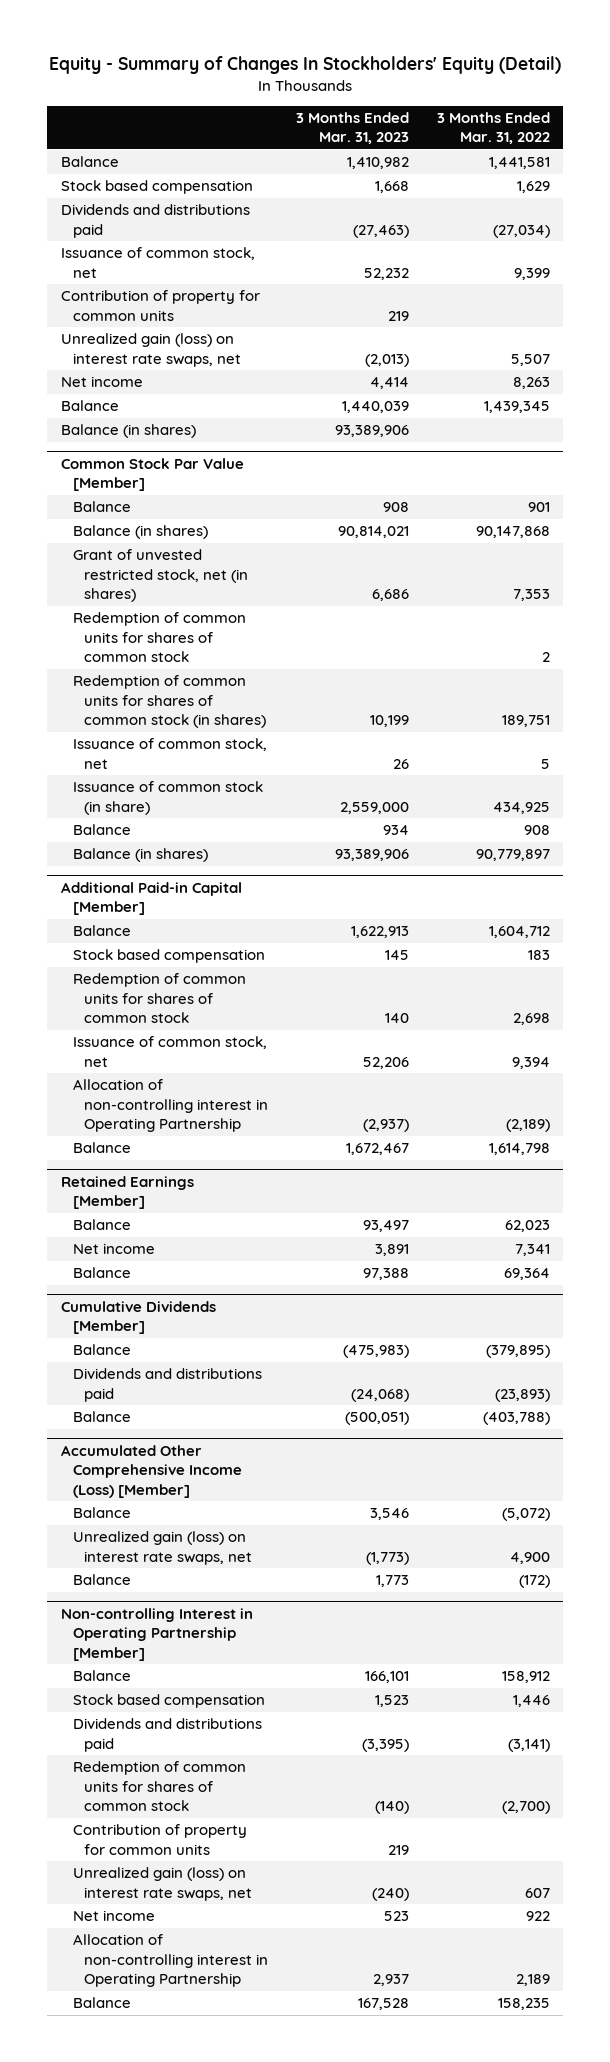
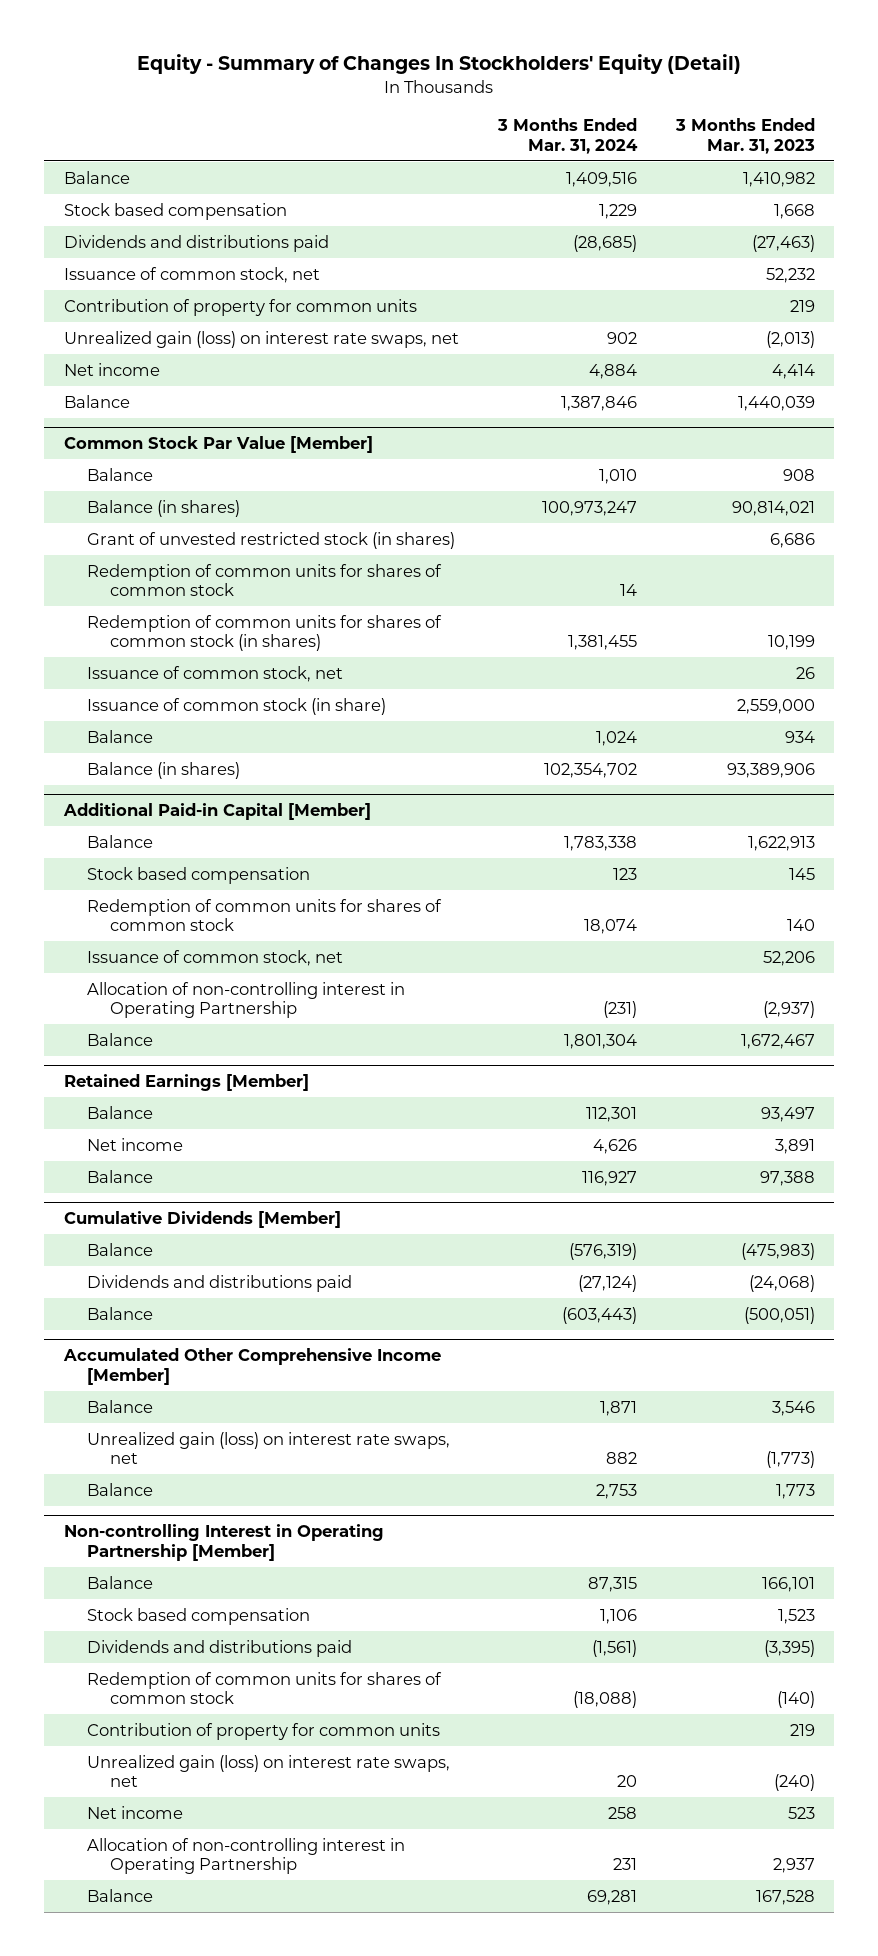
[436,111,550,145] 3 Months Ended Mar. 31, 2022 -> none
none -> [496,118,638,154] 3 Months Ended Mar. 31, 2024
[60,424,196,439] Balance (in shares) -> none
[72,549,249,603] Grant of unvested restricted stock, net (in shares) -> [86,531,455,549] Grant of unvested restricted stock (in shares)
[60,1444,242,1498] Accumulated Other Comprehensive Income (Loss) [Member] -> [62,1348,441,1385] Accumulated Other Comprehensive Income [Member]

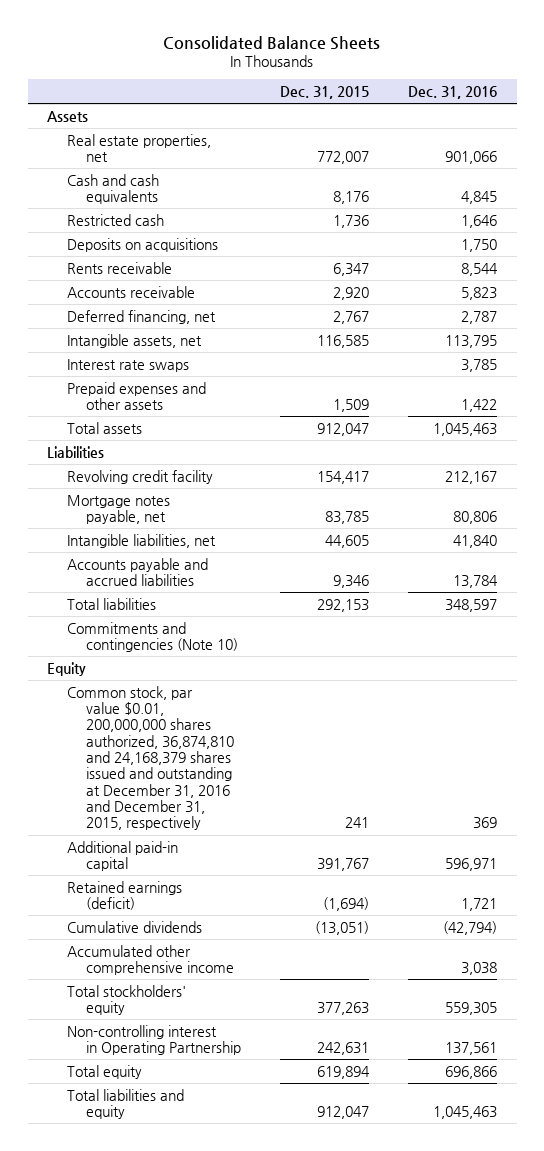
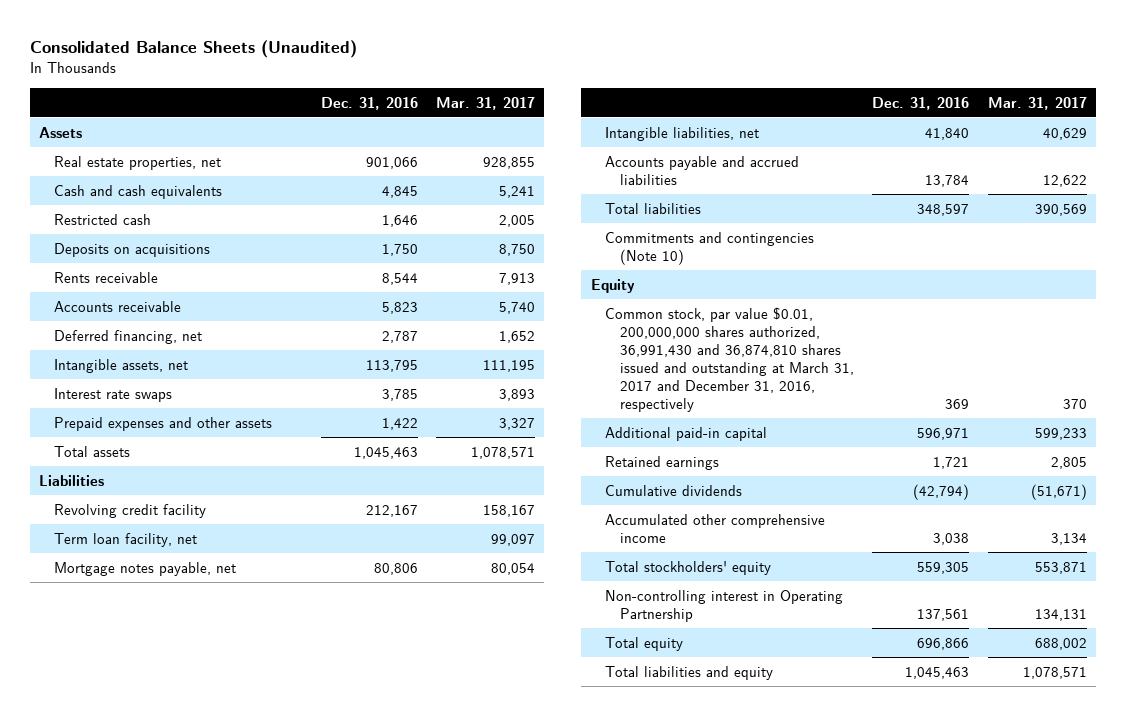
[163,36,381,51] Consolidated Balance Sheets -> [29,39,357,58] Consolidated Balance Sheets (Unaudited)
[280,86,370,100] Dec. 31, 2015 -> none
none -> [436,96,536,110] Mar. 31, 2017
none -> [53,532,197,547] Term loan facility, net
[66,685,235,831] Common stock, par value $0.01, 200,000,000 shares authorized, 36,874,810 and 24,168,379 shares issued and outstanding at December 31, 2016 and December 31, 2015, respectively -> [605,306,855,413] Common stock, par value $0.01, 200,000,000 shares authorized, 36,991,430 and 36,874,810 shares issued and outstanding at March 31, 2017 and December 31, 2016, respectively
[66,880,182,911] Retained earnings (deficit) -> [605,455,720,470] Retained earnings

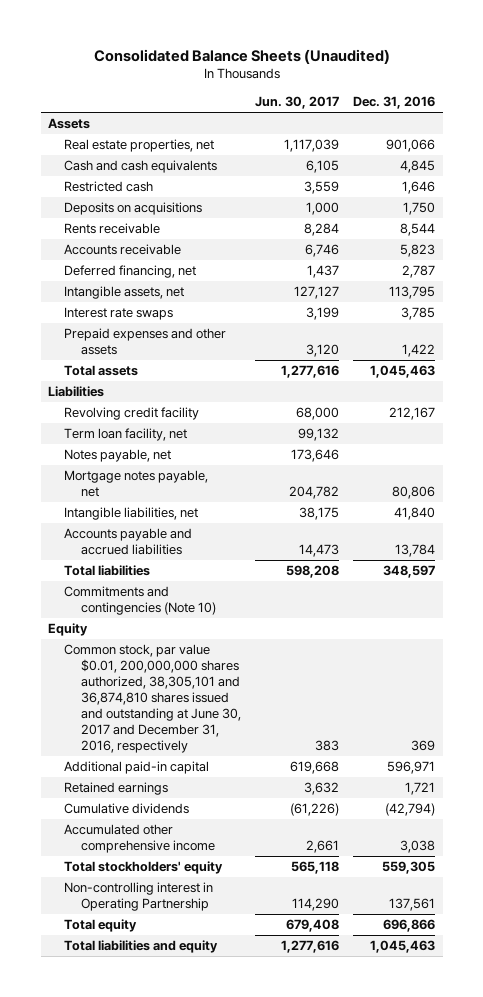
[436,96,536,110] Mar. 31, 2017 -> none
none -> [254,96,339,110] Jun. 30, 2017
none -> [64,448,172,462] Notes payable, net
[605,306,855,413] Common stock, par value $0.01, 200,000,000 shares authorized, 36,991,430 and 36,874,810 shares issued and outstanding at March 31, 2017 and December 31, 2016, respectively -> [64,643,241,754] Common stock, par value $0.01, 200,000,000 shares authorized, 38,305,101 and 36,874,810 shares issued and outstanding at June 30, 2017 and December 31, 2016, respectively

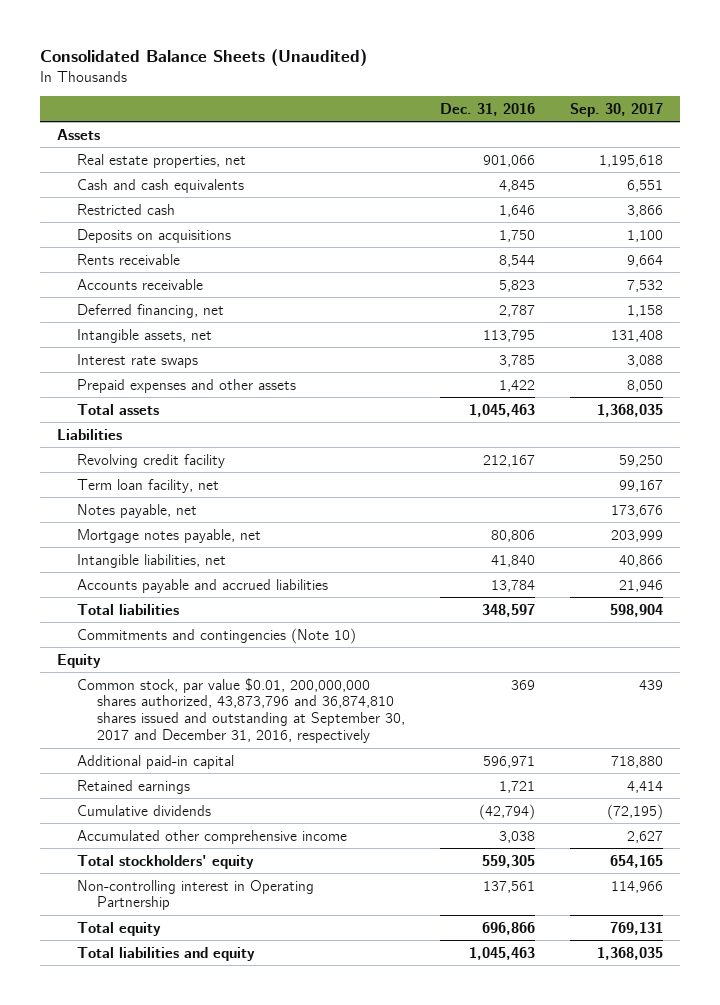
[254,96,339,110] Jun. 30, 2017 -> none
none -> [569,102,663,117] Sep. 30, 2017
[64,643,241,754] Common stock, par value $0.01, 200,000,000 shares authorized, 38,305,101 and 36,874,810 shares issued and outstanding at June 30, 2017 and December 31, 2016, respectively -> [77,677,406,744] Common stock, par value $0.01, 200,000,000 shares authorized, 43,873,796 and 36,874,810 shares issued and outstanding at September 30, 2017 and December 31, 2016, respectively

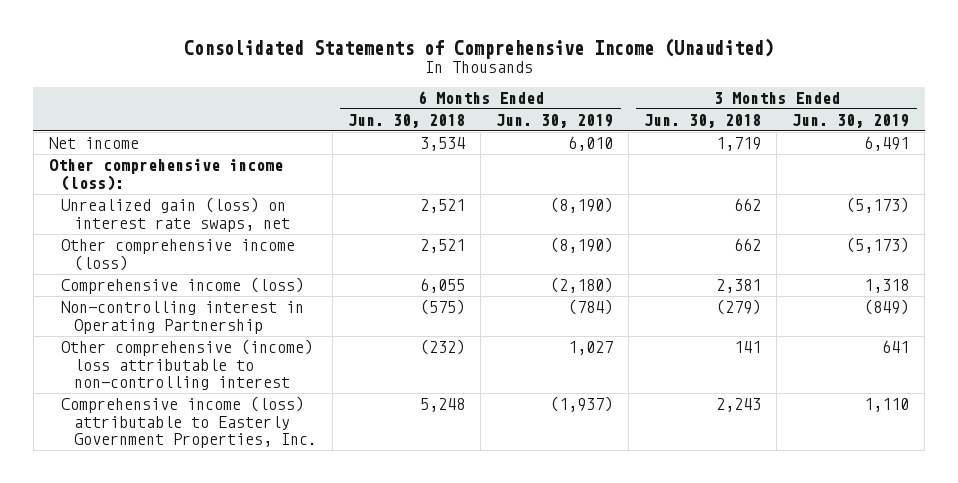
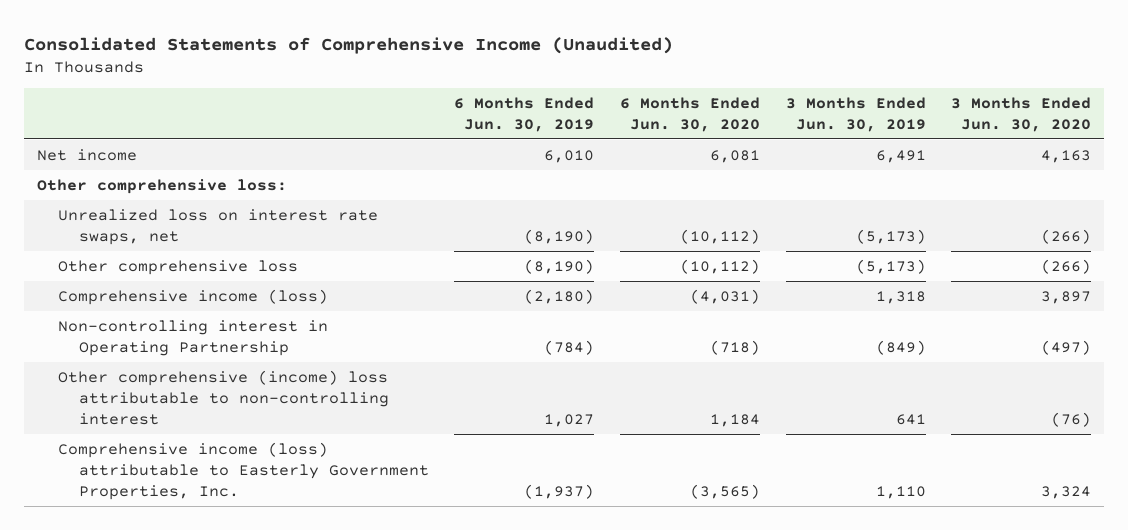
[348,114,466,129] Jun. 30, 2018 -> none
[644,114,762,129] Jun. 30, 2018 -> none
none -> [619,96,760,132] 6 Months Ended Jun. 30, 2020
none -> [951,96,1092,132] 3 Months Ended Jun. 30, 2020
[48,159,283,191] Other comprehensive income (loss): -> [36,178,287,194] Other comprehensive loss:
[61,197,291,232] Unrealized gain (loss) on interest rate swaps, net -> [57,208,378,245] Unrealized loss on interest rate swaps, net
[61,239,296,271] Other comprehensive income (loss) -> [57,259,298,275] Other comprehensive loss

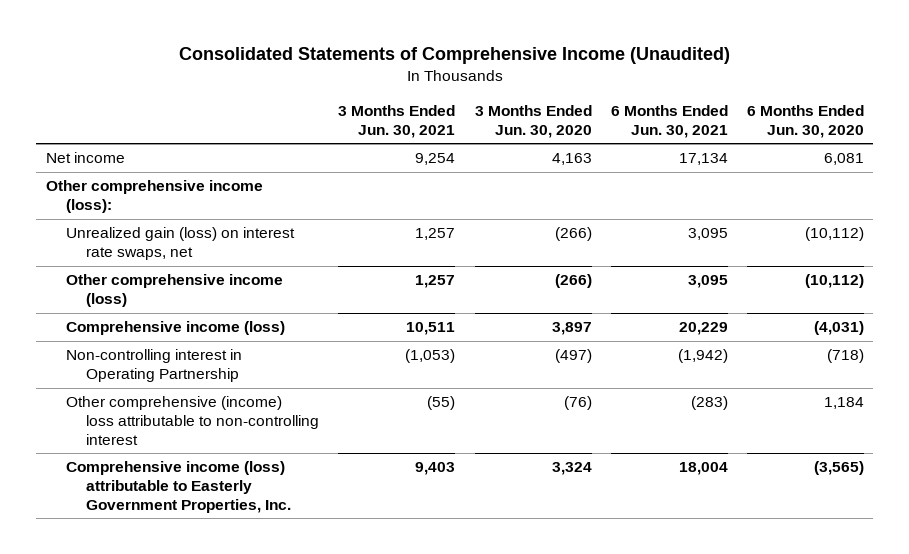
[454,96,595,132] 6 Months Ended Jun. 30, 2019 -> none
[785,96,926,132] 3 Months Ended Jun. 30, 2019 -> none
none -> [338,104,456,138] 3 Months Ended Jun. 30, 2021
none -> [610,104,728,138] 6 Months Ended Jun. 30, 2021
[36,178,287,194] Other comprehensive loss: -> [45,180,263,214] Other comprehensive income (loss):
[57,208,378,245] Unrealized loss on interest rate swaps, net -> [66,227,296,261] Unrealized gain (loss) on interest rate swaps, net
[57,259,298,275] Other comprehensive loss -> [66,274,284,308] Other comprehensive income (loss)

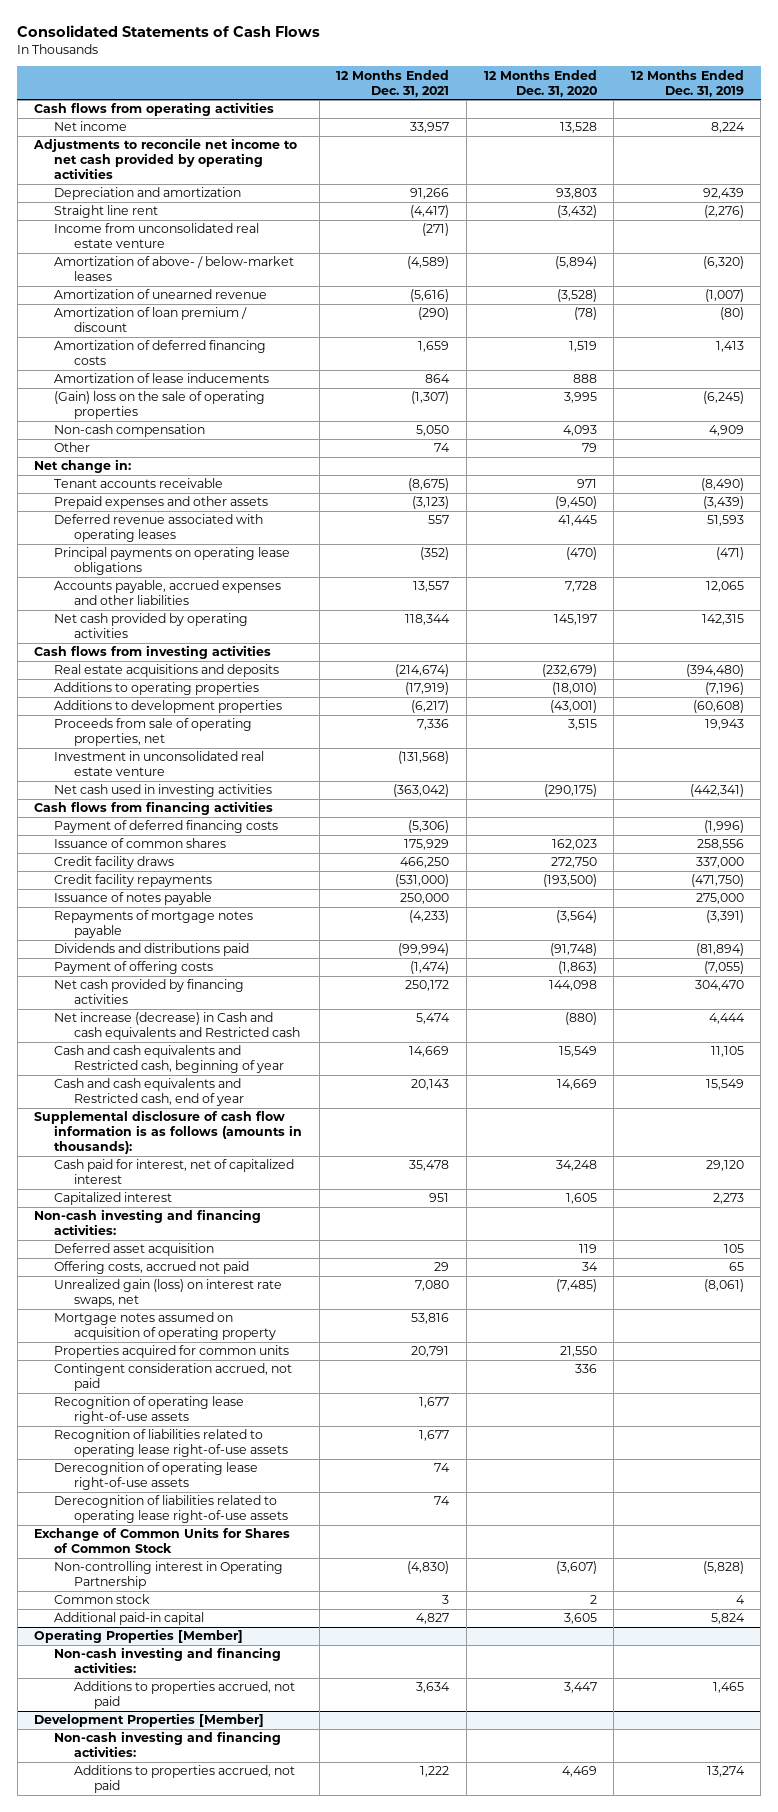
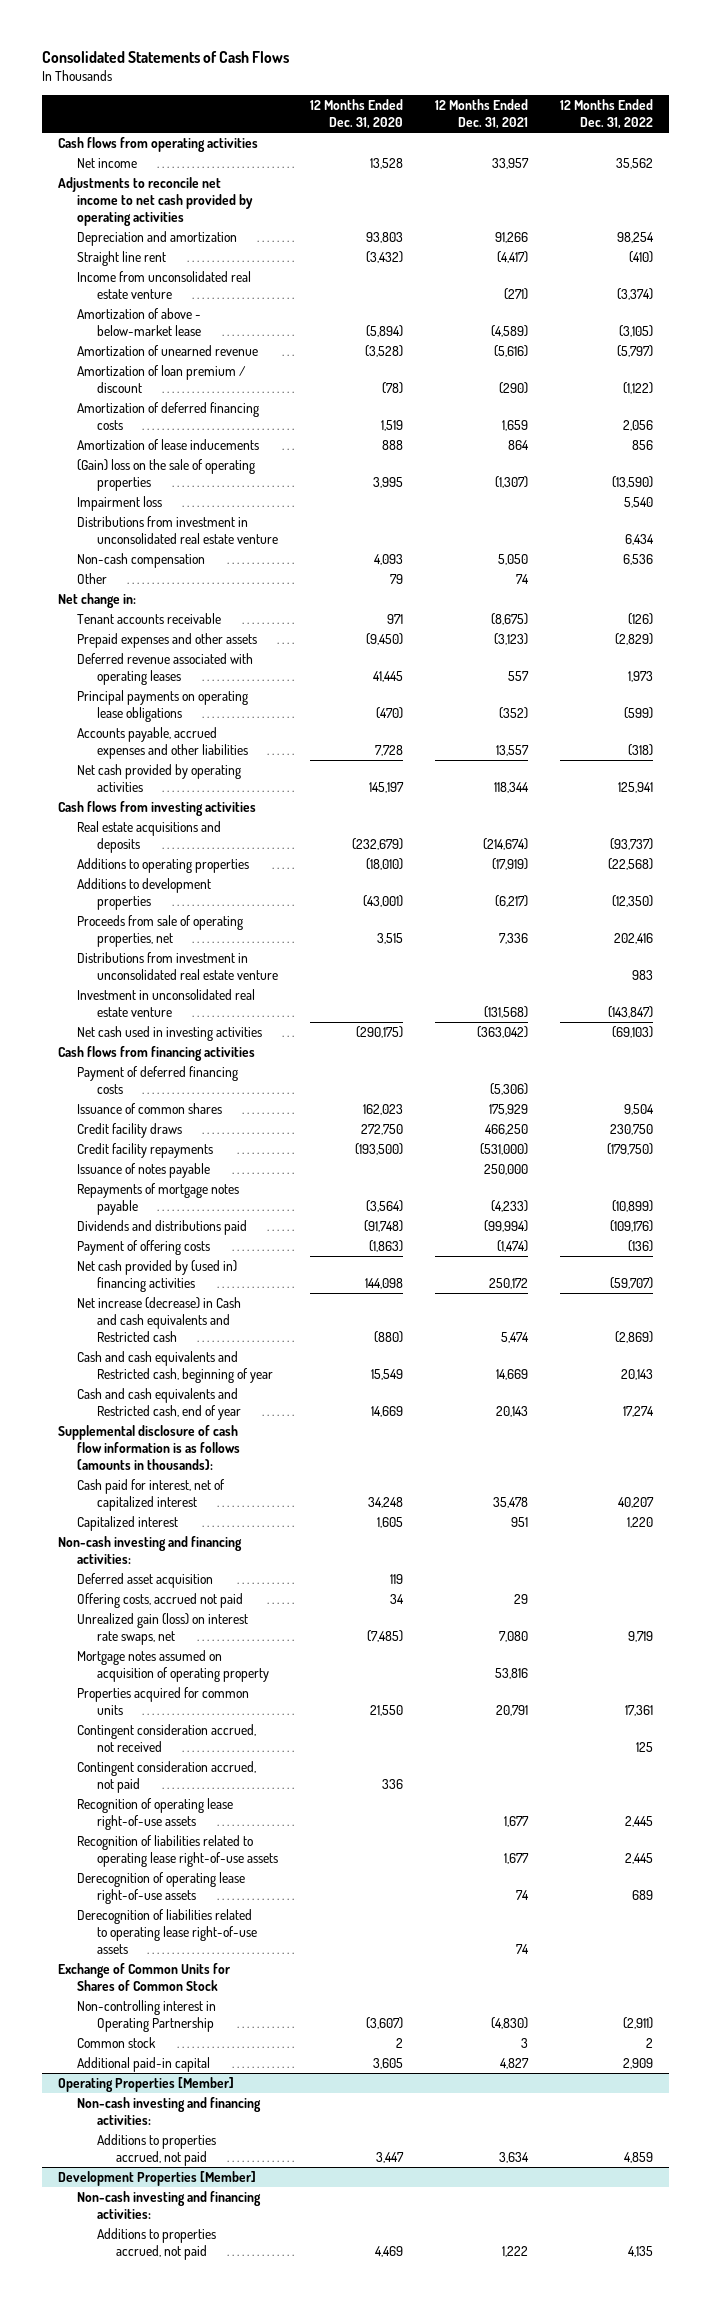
[630,69,744,97] 12 Months Ended Dec. 31, 2019 -> none
none -> [559,99,653,129] 12 Months Ended Dec. 31, 2022
[54,256,295,282] Amortization of above- / below-market leases -> [77,308,202,336] Amortization of above - below-market lease
none -> [77,496,163,512] Impairment loss
none -> [77,516,278,544] Distributions from investment in unconsolidated real estate venture
none -> [77,952,278,980] Distributions from investment in unconsolidated real estate venture
[54,979,245,1005] Net cash provided by financing activities -> [77,1260,238,1292] Net cash provided by (used in) financing activities
none -> [77,1724,257,1752] Contingent consideration accrued, not received

